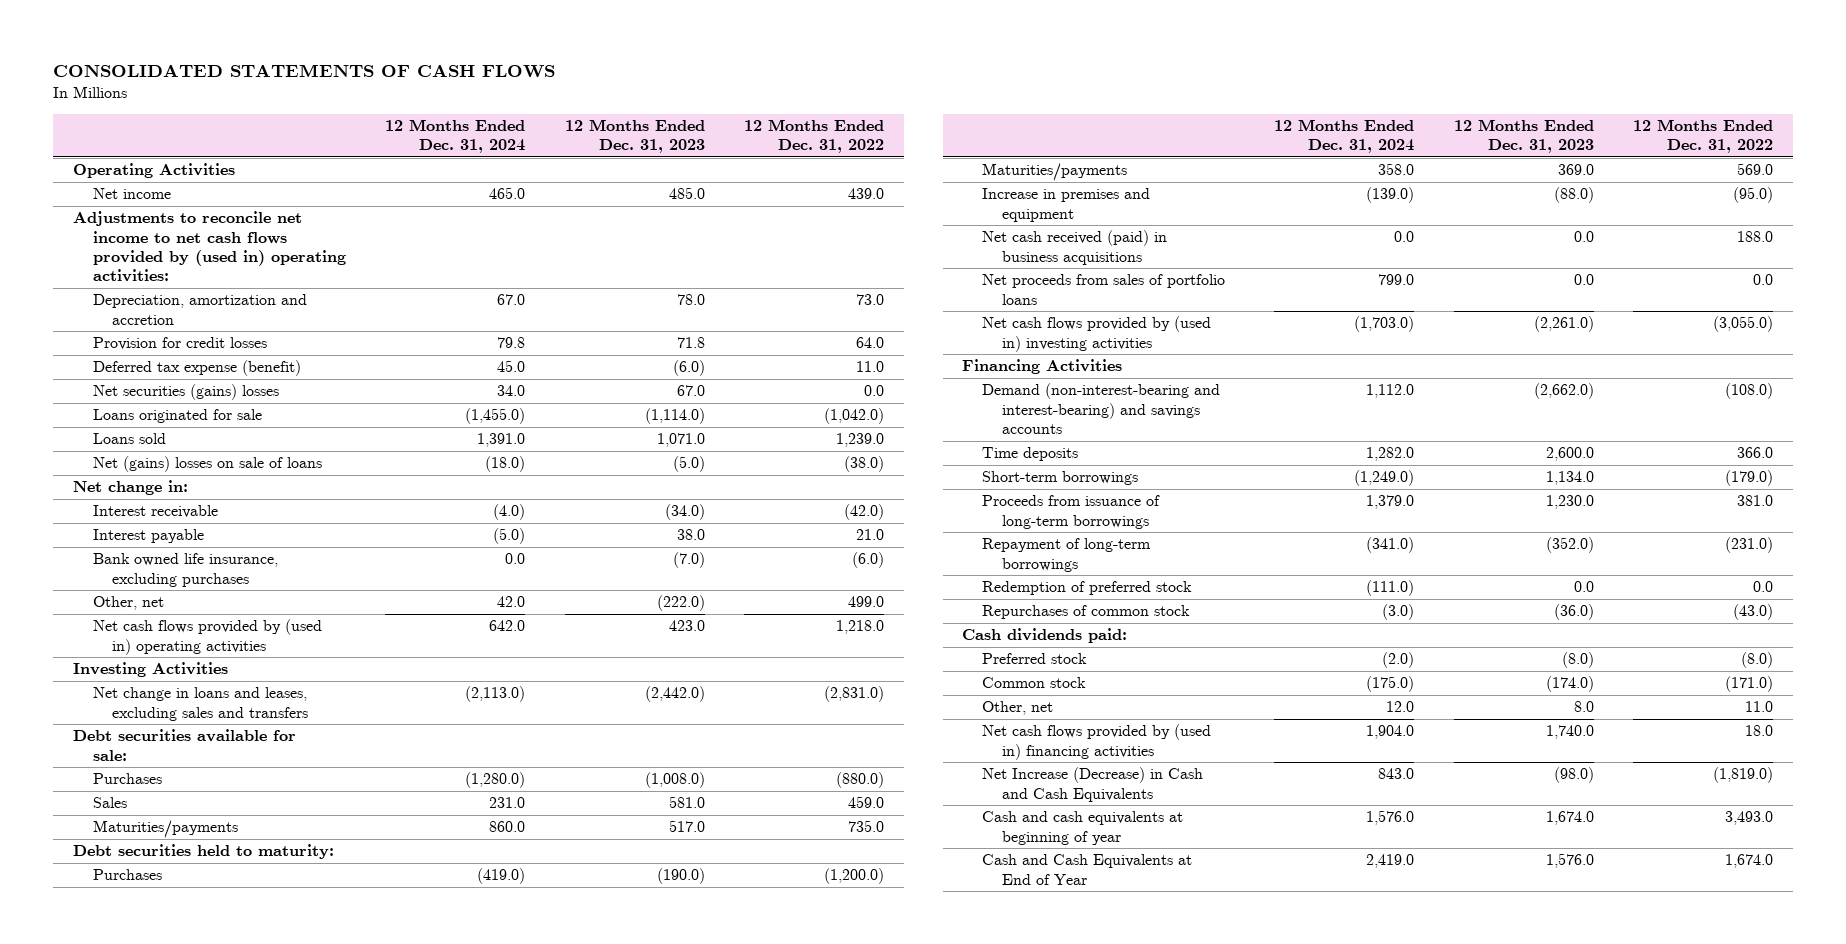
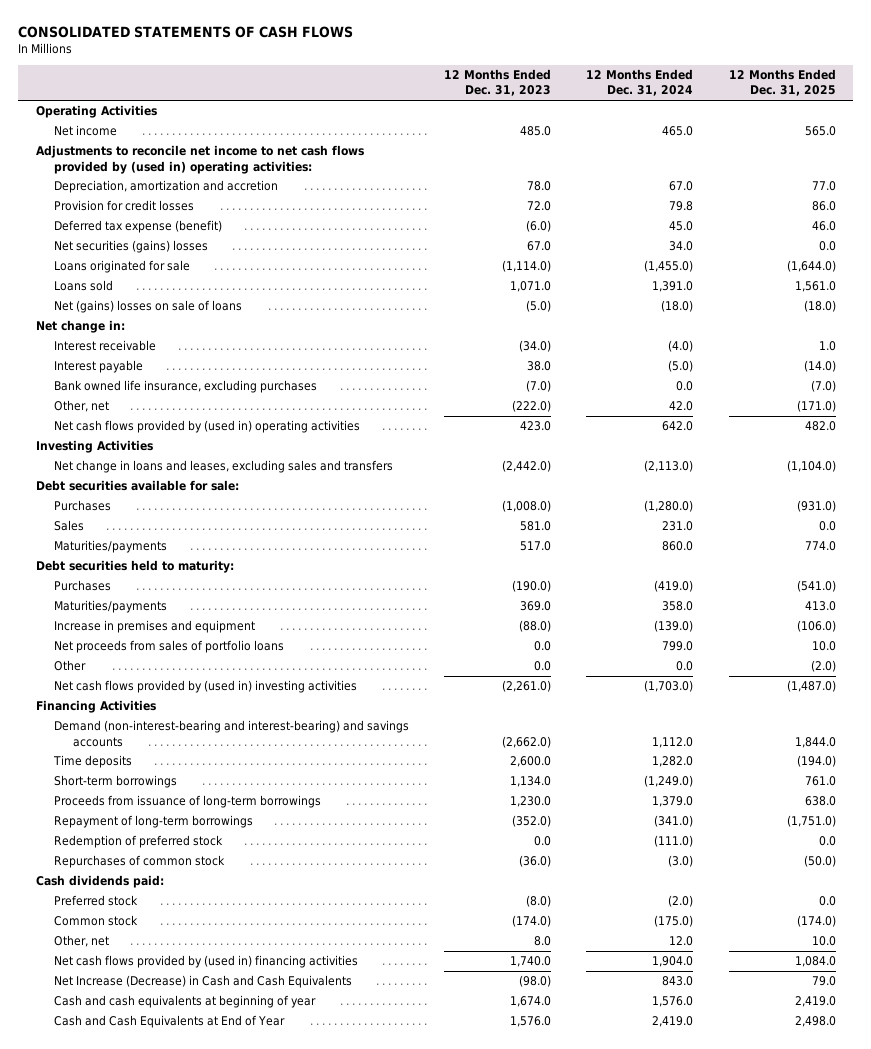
[744,118,885,154] 12 Months Ended Dec. 31, 2022 -> none
none -> [728,69,836,97] 12 Months Ended Dec. 31, 2025
[676,337,705,349] 71.8 -> [527,201,552,212] 72.0
[981,230,1167,265] Net cash received (paid) in business acquisitions -> none
none -> [54,660,87,672] Other

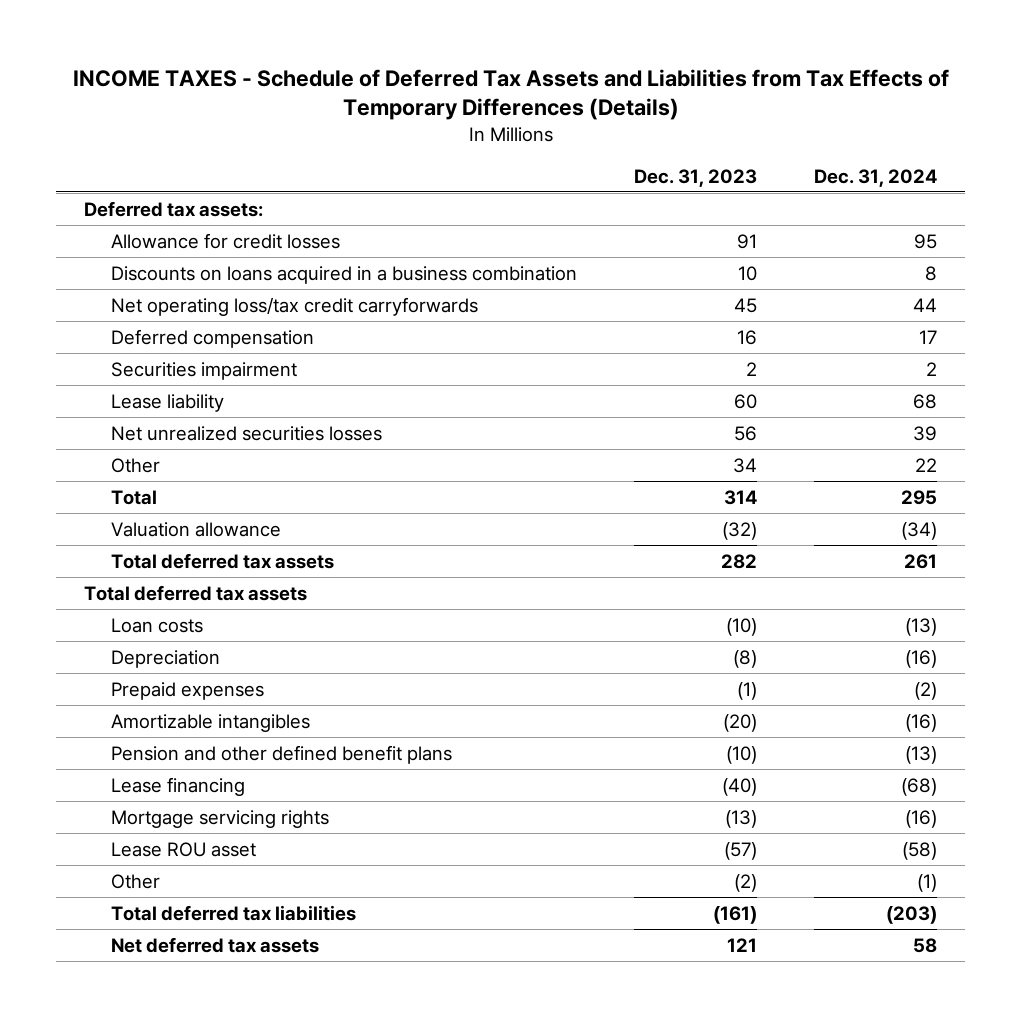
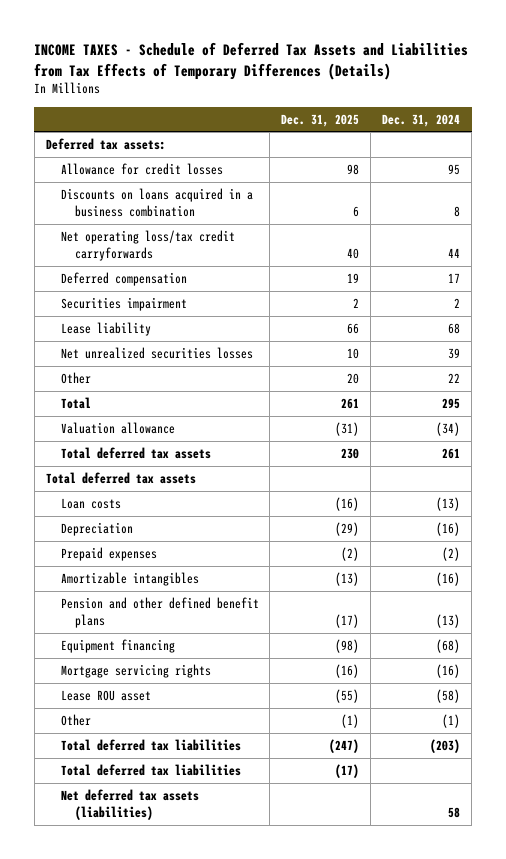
[634,168,758,187] Dec. 31, 2023 -> none
none -> [281,113,360,127] Dec. 31, 2025
[111,776,246,796] Lease financing -> [60,639,175,654] Equipment financing
none -> [60,764,241,777] Total deferred tax liabilities
[111,936,320,953] Net deferred tax assets -> [60,789,199,821] Net deferred tax assets (liabilities)

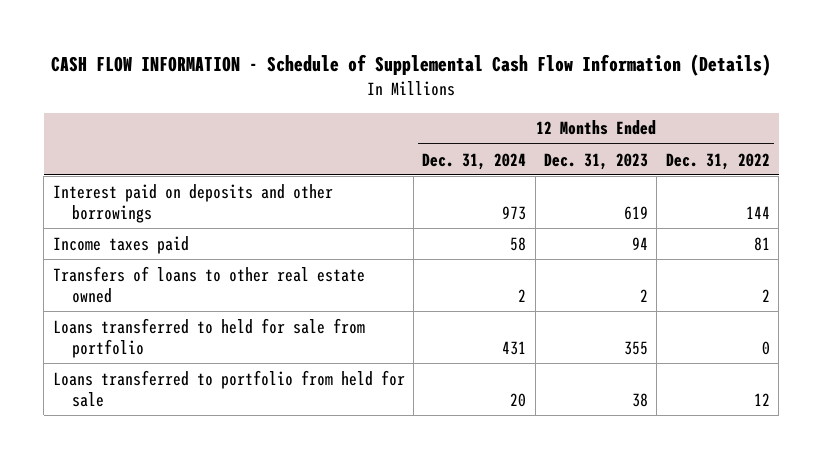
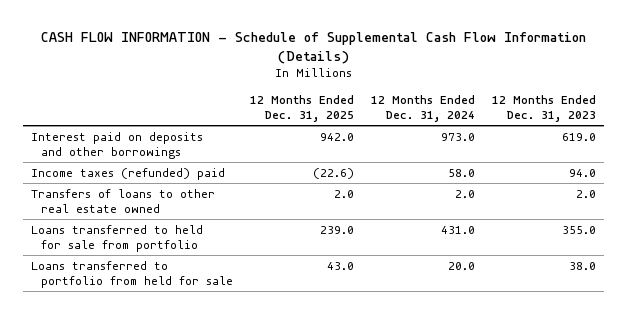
[665,152,770,170] Dec. 31, 2022 -> none
none -> [249,95,354,123] 12 Months Ended Dec. 31, 2025
[502,205,527,220] 973 -> [440,132,475,141] 973.0
[624,205,649,220] 619 -> [561,132,596,141] 619.0
[52,235,189,254] Income taxes paid -> [31,167,226,180] Income taxes (refunded) paid
[510,236,527,251] 58 -> [447,168,475,177] 58.0
[632,236,649,250] 94 -> [568,168,596,177] 94.0
[518,288,527,302] 2 -> [454,189,475,198] 2.0
[640,288,649,302] 2 -> [575,189,596,198] 2.0
[502,340,527,355] 431 -> [440,225,475,234] 431.0
[624,340,649,355] 355 -> [561,225,596,234] 355.0
[510,392,527,407] 20 -> [447,261,475,270] 20.0
[632,392,649,407] 38 -> [568,261,596,270] 38.0

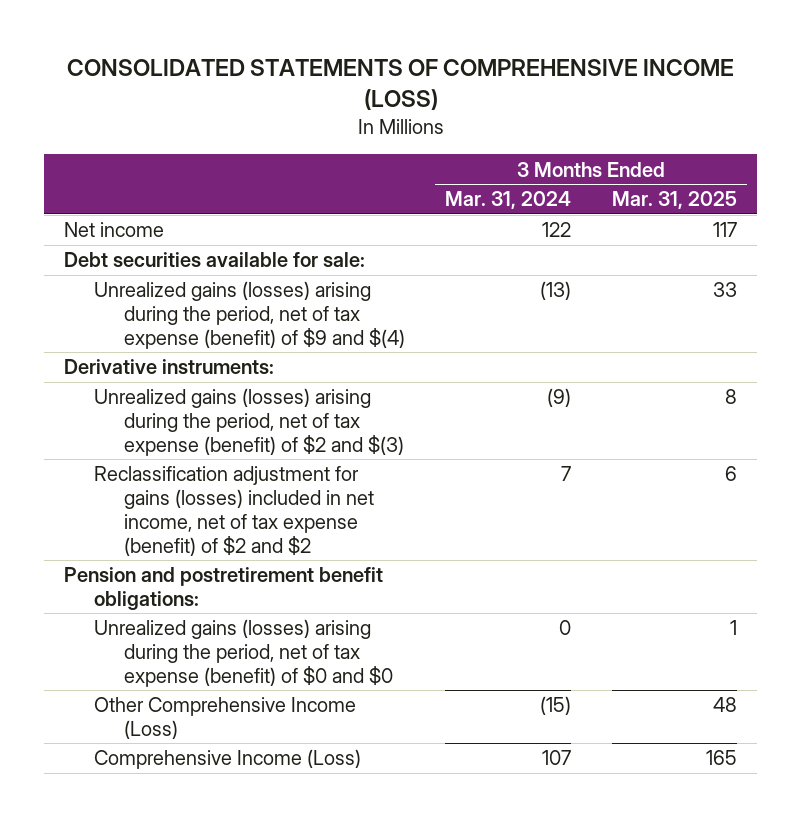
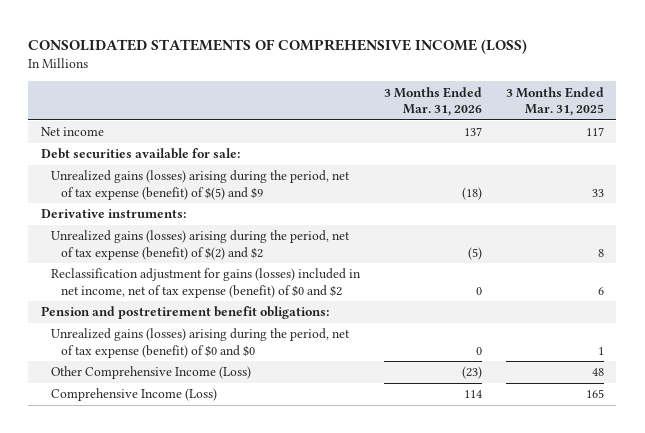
[445,191,572,210] Mar. 31, 2024 -> none
none -> [383,86,482,117] 3 Months Ended Mar. 31, 2026
[94,281,405,349] Unrealized gains (losses) arising during the period, net of tax expense (benefit) of $9 and $(4) -> [50,170,350,200] Unrealized gains (losses) arising during the period, net of tax expense (benefit) of $(5) and $9
[94,388,404,456] Unrealized gains (losses) arising during the period, net of tax expense (benefit) of $2 and $(3) -> [50,230,350,260] Unrealized gains (losses) arising during the period, net of tax expense (benefit) of $(2) and $2
[94,466,374,556] Reclassification adjustment for gains (losses) included in net income, net of tax expense (benefit) of $2 and $2 -> [50,268,361,298] Reclassification adjustment for gains (losses) included in net income, net of tax expense (benefit) of $0 and $2

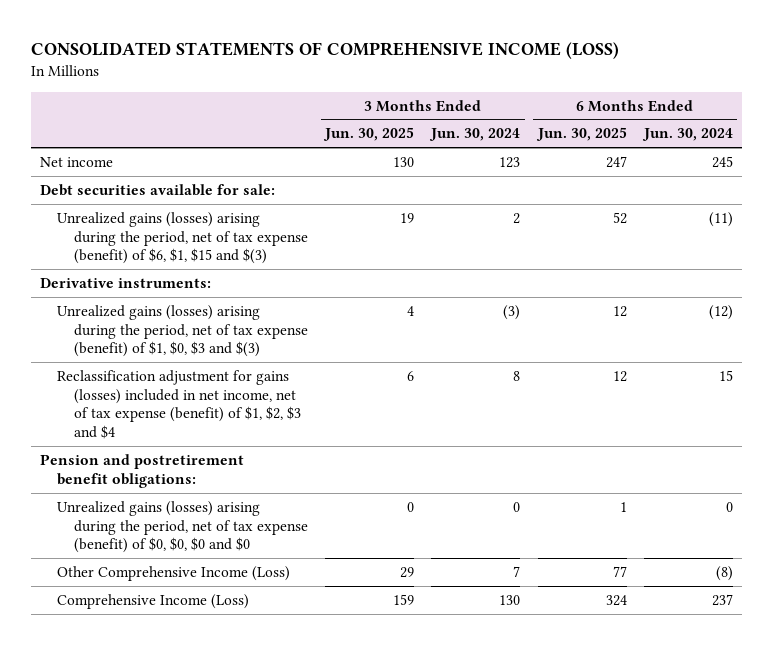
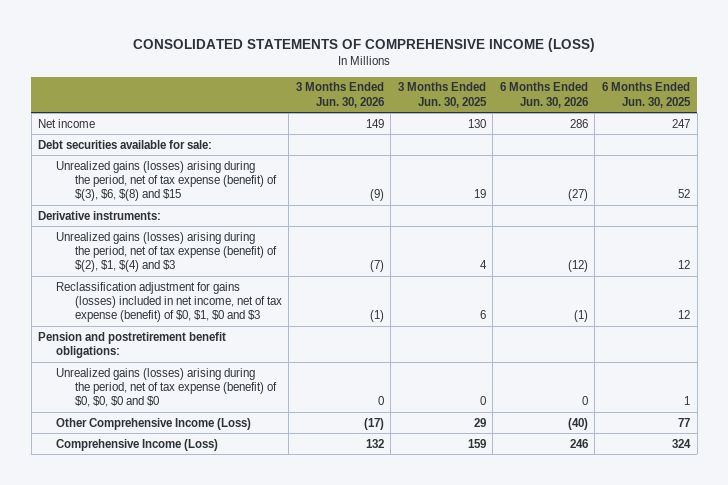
[429,128,521,142] Jun. 30, 2024 -> none
[641,128,733,142] Jun. 30, 2024 -> none
none -> [295,82,384,108] 3 Months Ended Jun. 30, 2026
none -> [499,82,588,108] 6 Months Ended Jun. 30, 2026
[56,211,308,265] Unrealized gains (losses) arising during the period, net of tax expense (benefit) of $6, $1, $15 and $(3) -> [56,160,277,201] Unrealized gains (losses) arising during the period, net of tax expense (benefit) of $(3), $6, $(8) and $15
[56,304,308,358] Unrealized gains (losses) arising during the period, net of tax expense (benefit) of $1, $0, $3 and $(3) -> [56,231,277,272] Unrealized gains (losses) arising during the period, net of tax expense (benefit) of $(2), $1, $(4) and $3
[56,369,301,440] Reclassification adjustment for gains (losses) included in net income, net of tax expense (benefit) of $1, $2, $3 and $4 -> [56,281,282,322] Reclassification adjustment for gains (losses) included in net income, net of tax expense (benefit) of $0, $1, $0 and $3

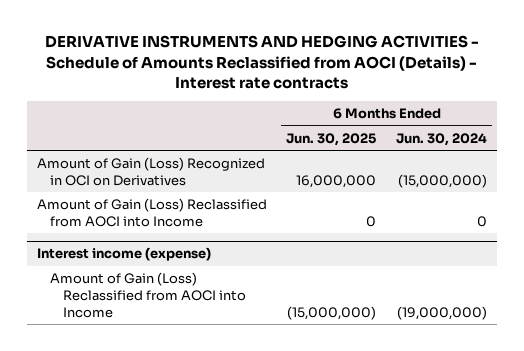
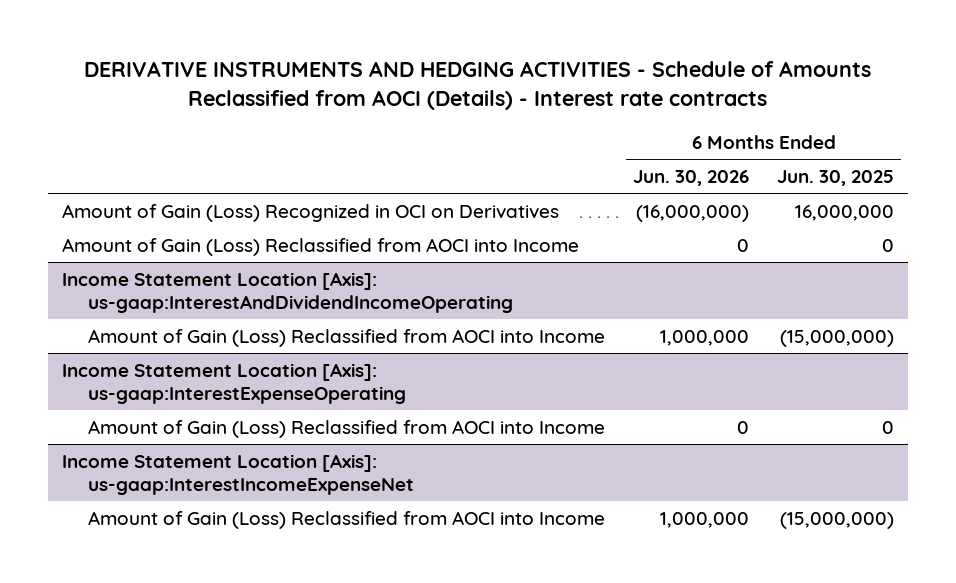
[396,132,488,146] Jun. 30, 2024 -> none
none -> [633,169,750,186] Jun. 30, 2026
[36,247,211,262] Interest income (expense) -> [61,271,514,313] Income Statement Location [Axis]: us-gaap:InterestAndDividendIncomeOperating
none -> [61,362,407,404] Income Statement Location [Axis]: us-gaap:InterestExpenseOperating
none -> [88,419,606,438] Amount of Gain (Loss) Reclassified from AOCI into Income
none -> [61,453,415,495] Income Statement Location [Axis]: us-gaap:InterestIncomeExpenseNet
none -> [88,510,606,529] Amount of Gain (Loss) Reclassified from AOCI into Income

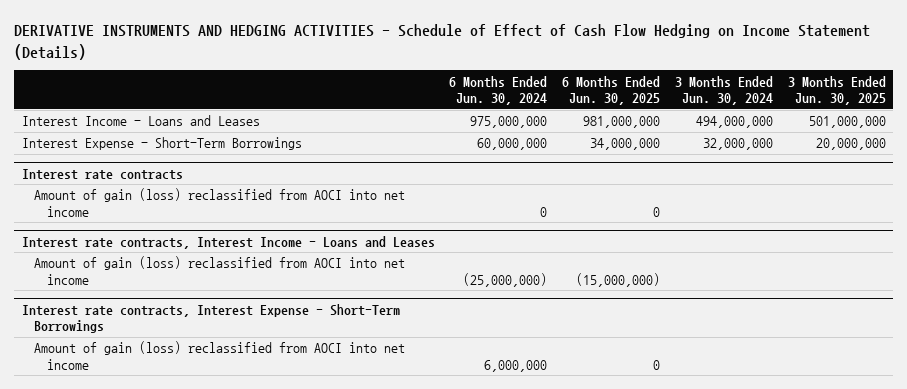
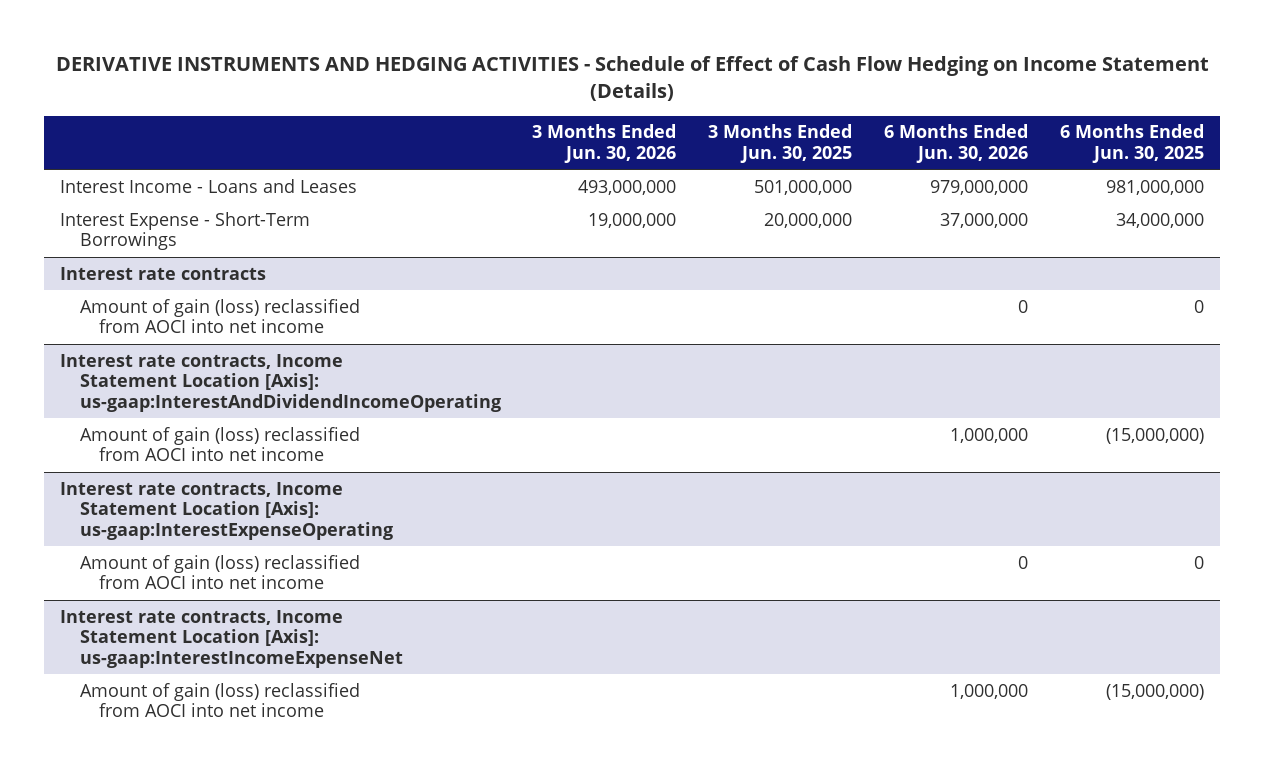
[449,75,548,106] 6 Months Ended Jun. 30, 2024 -> none
[674,75,773,106] 3 Months Ended Jun. 30, 2024 -> none
none -> [532,124,677,164] 3 Months Ended Jun. 30, 2026
none -> [884,124,1029,164] 6 Months Ended Jun. 30, 2026
[21,235,435,249] Interest rate contracts, Interest Income - Loans and Leases -> none
none -> [60,353,501,413] Interest rate contracts, Income Statement Location [Axis]: us-gaap:InterestAndDividendIncomeOperating
[21,303,400,334] Interest rate contracts, Interest Expense - Short-Term Borrowings -> none
none -> [60,481,393,541] Interest rate contracts, Income Statement Location [Axis]: us-gaap:InterestExpenseOperating
none -> [60,609,403,669] Interest rate contracts, Income Statement Location [Axis]: us-gaap:InterestIncomeExpenseNet
none -> [79,682,360,718] Amount of gain (loss) reclassified from AOCI into net income

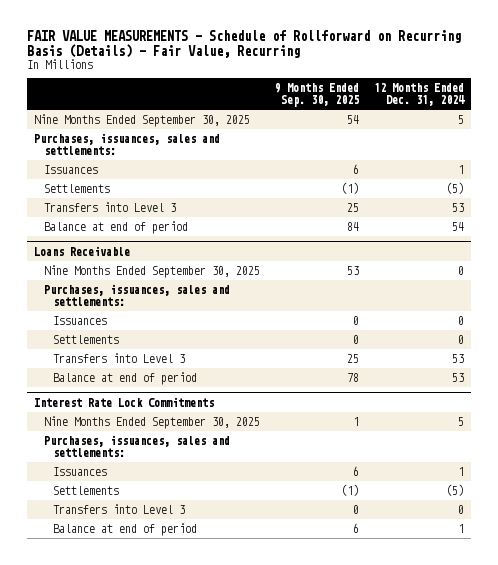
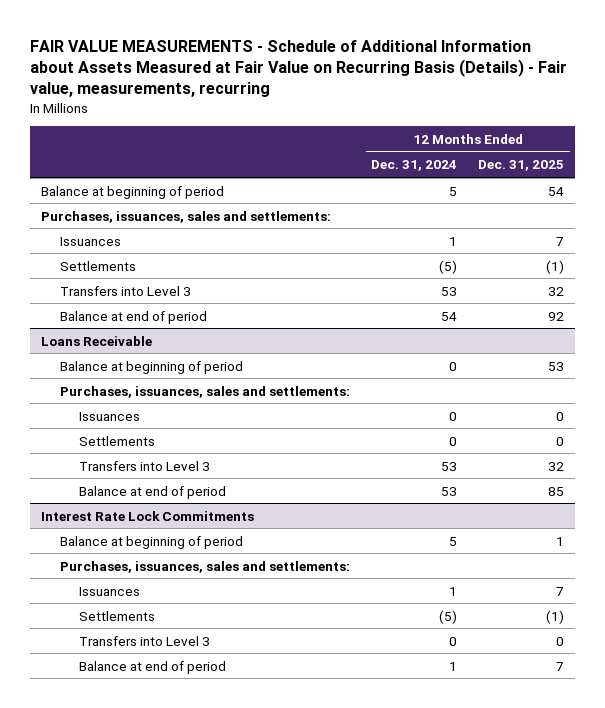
[26,30,461,58] FAIR VALUE MEASUREMENTS - Schedule of Rollforward on Recurring Basis (Details) - Fair Value, Recurring -> [30,39,568,98] FAIR VALUE MEASUREMENTS - Schedule of Additional Information about Assets Measured at Fair Value on Recurring Basis (Details) - Fair value, measurements, recurring
[274,83,359,107] 9 Months Ended Sep. 30, 2025 -> none
none -> [478,160,565,172] Dec. 31, 2025
[34,113,251,127] Nine Months Ended September 30, 2025 -> [40,185,224,199] Balance at beginning of period
[43,264,260,278] Nine Months Ended September 30, 2025 -> [60,360,244,374] Balance at beginning of period
[43,415,260,429] Nine Months Ended September 30, 2025 -> [60,535,244,549] Balance at beginning of period

